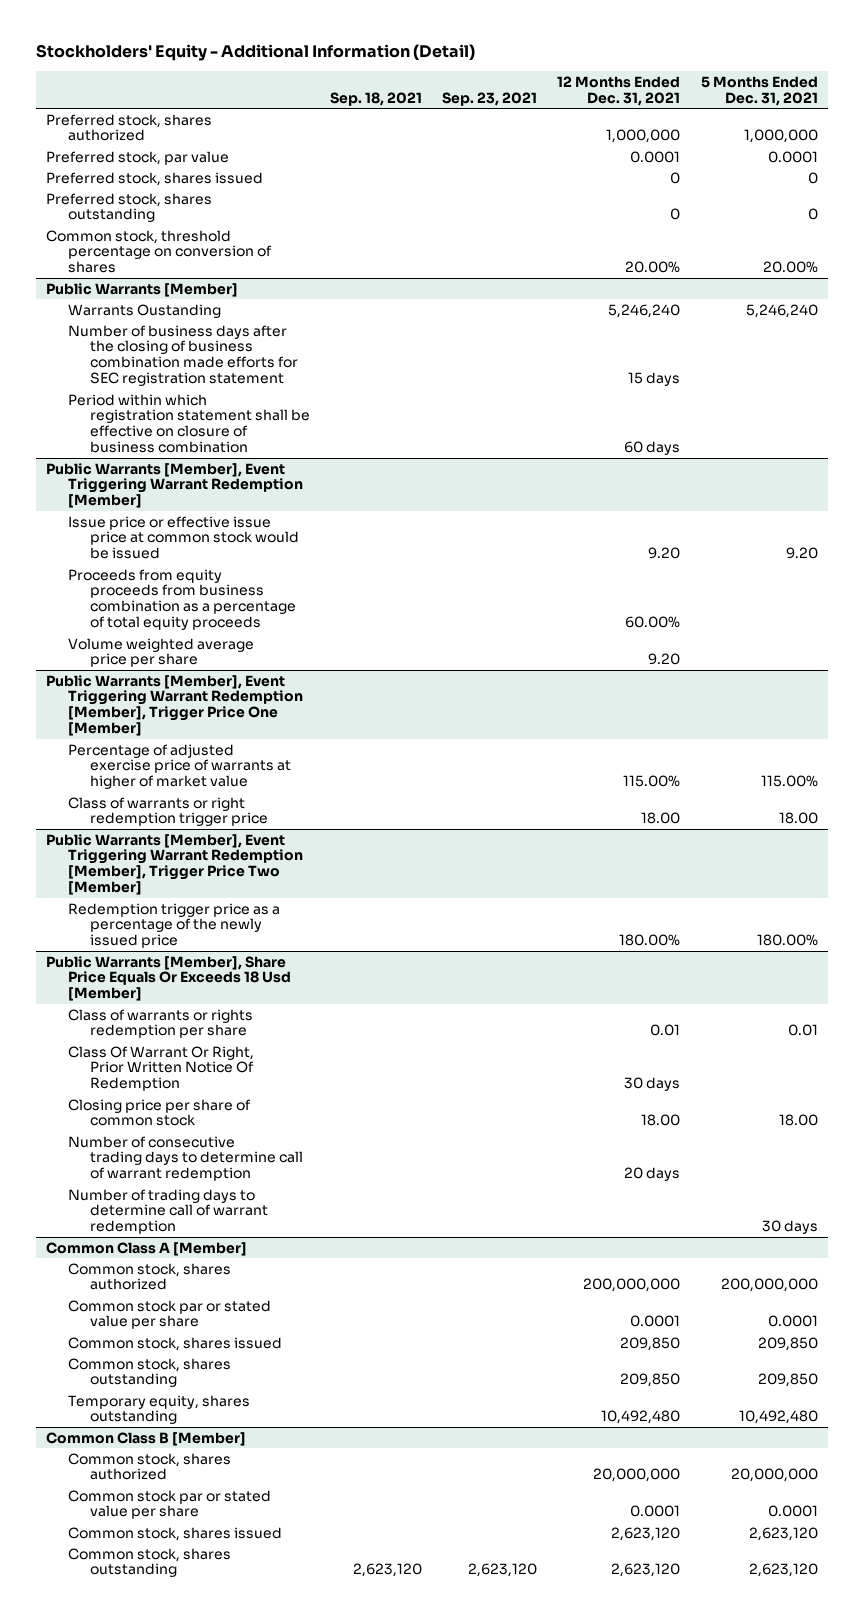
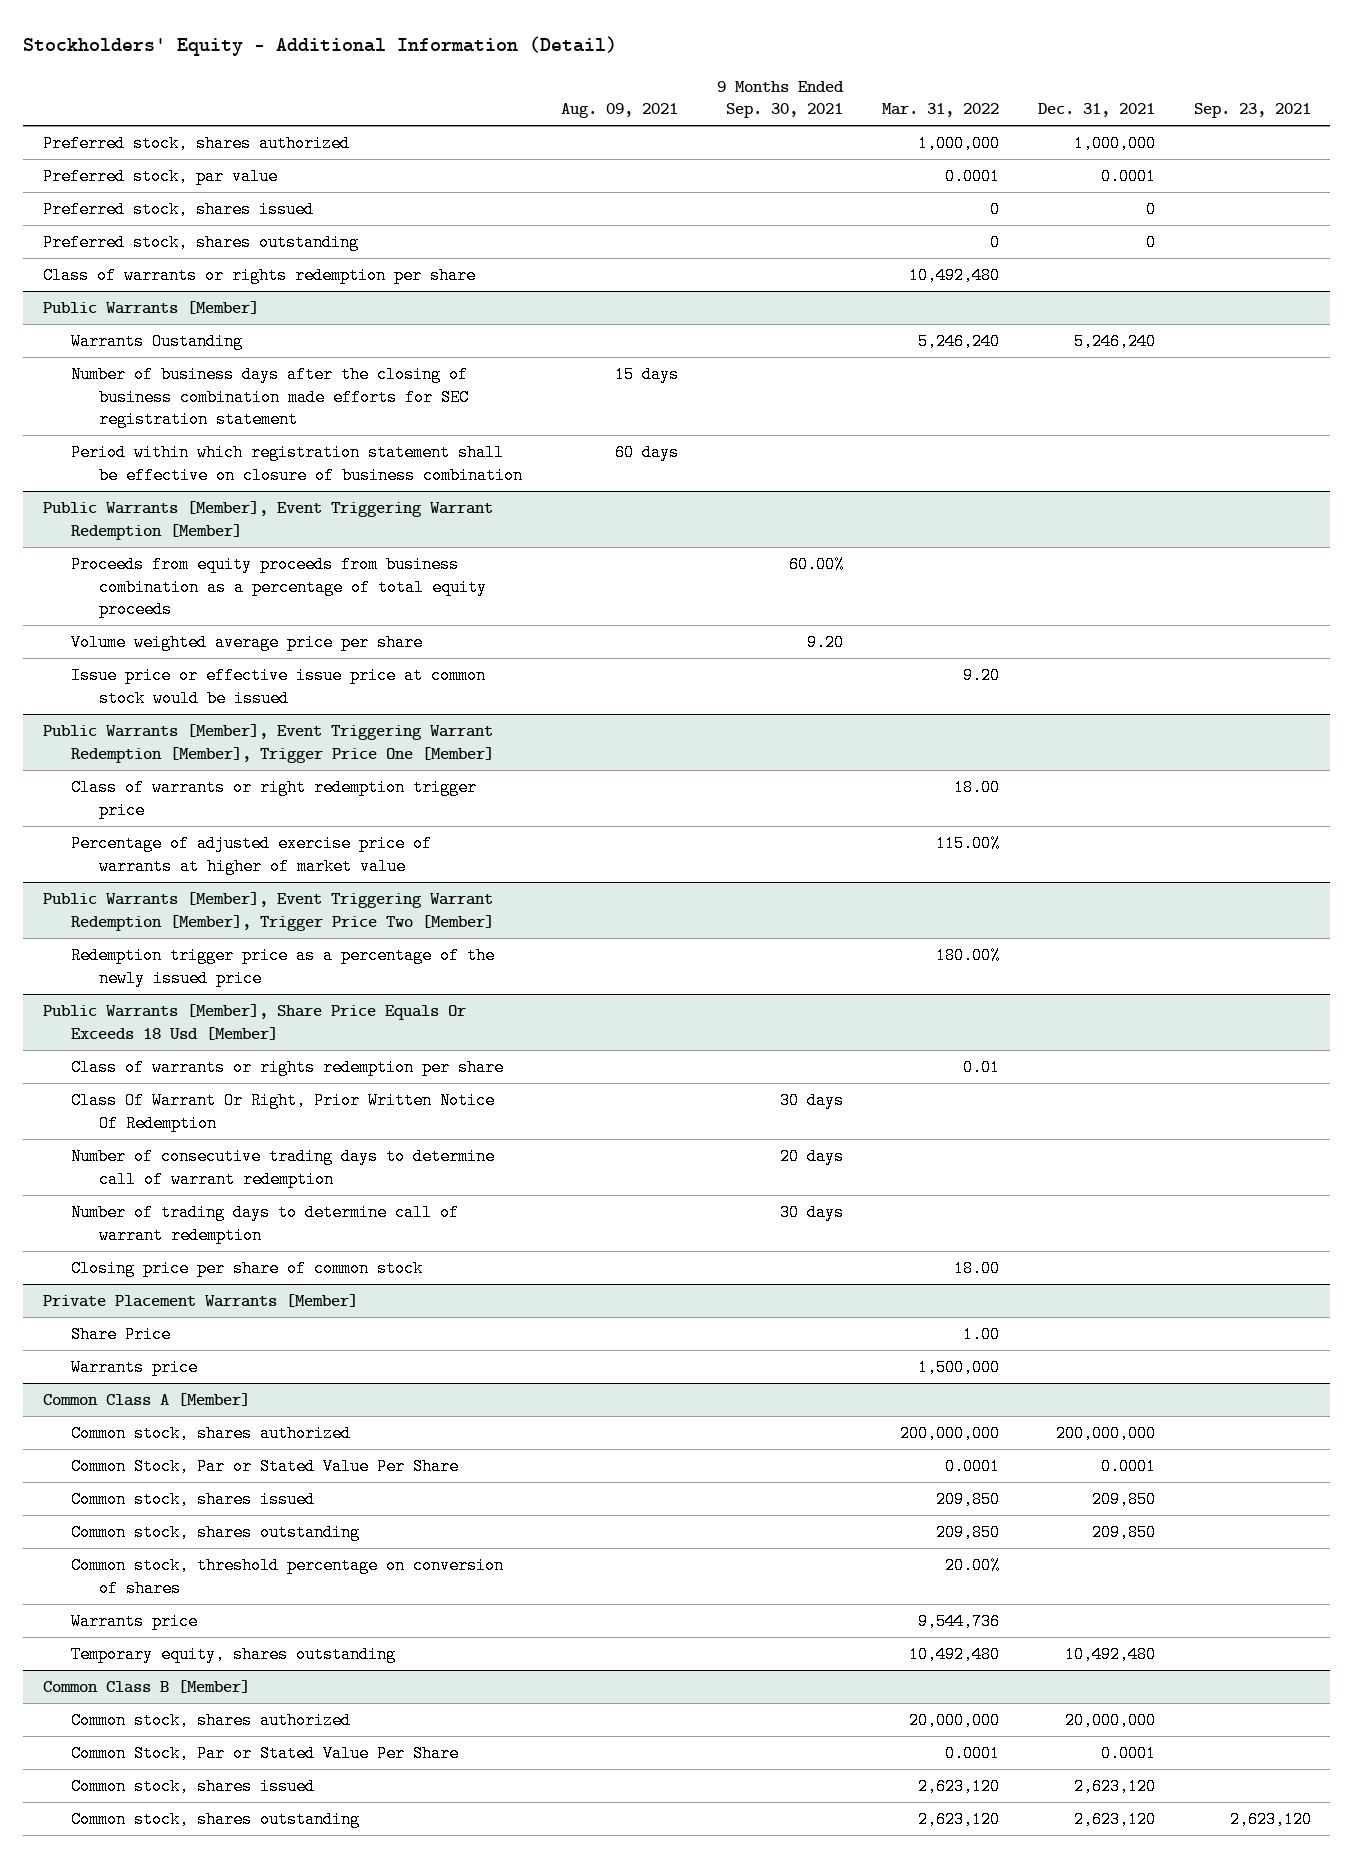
[330,91,423,106] Sep. 18, 2021 -> none
[557,75,681,106] 12 Months Ended Dec. 31, 2021 -> none
[700,75,818,106] 5 Months Ended Dec. 31, 2021 -> none
none -> [561,103,679,119] Aug. 09, 2021
none -> [716,80,844,119] 9 Months Ended Sep. 30, 2021
none -> [881,103,999,118] Mar. 31, 2022
none -> [1037,103,1155,118] Dec. 31, 2021
[45,229,272,274] Common stock, threshold percentage on conversion of shares -> none
none -> [42,267,476,285] Class of warrants or rights redemption per share
[67,515,299,560] Issue price or effective issue price at common stock would be issued -> [70,667,486,707] Issue price or effective issue price at common stock would be issued
[67,743,291,790] Percentage of adjusted exercise price of warrants at higher of market value -> [70,835,432,875] Percentage of adjusted exercise price of warrants at higher of market value
[67,1098,251,1127] Closing price per share of common stock -> [70,1260,423,1278] Closing price per share of common stock
none -> [42,1294,358,1308] Private Placement Warrants [Member]
none -> [70,1326,171,1344] Share Price
none -> [70,1359,198,1377] Warrants price
[67,1299,271,1330] Common stock par or stated value per share -> [70,1458,459,1476] Common Stock, Par or Stated Value Per Share
none -> [70,1557,504,1597] Common stock, threshold percentage on conversion of shares
none -> [70,1613,198,1631] Warrants price
[67,1489,271,1520] Common stock par or stated value per share -> [70,1745,459,1763] Common Stock, Par or Stated Value Per Share

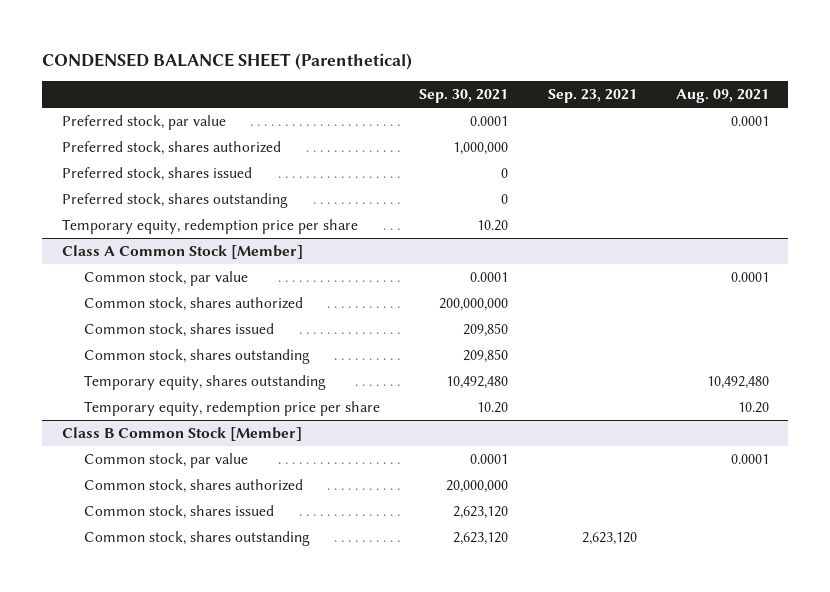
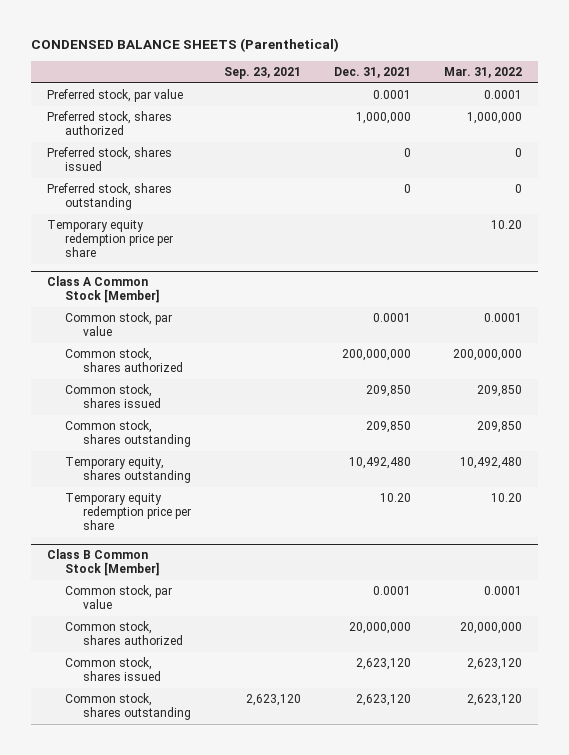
[42,52,413,70] CONDENSED BALANCE SHEET (Parenthetical) -> [30,37,339,52] CONDENSED BALANCE SHEETS (Parenthetical)
[419,89,509,104] Sep. 30, 2021 -> none
[675,89,769,104] Aug. 09, 2021 -> none
none -> [333,66,411,78] Dec. 31, 2021
none -> [443,66,522,78] Mar. 31, 2022
[61,218,358,234] Temporary equity, redemption price per share -> [47,220,173,258] Temporary equity redemption price per share
[84,400,381,416] Temporary equity, redemption price per share -> [64,493,191,531] Temporary equity redemption price per share

